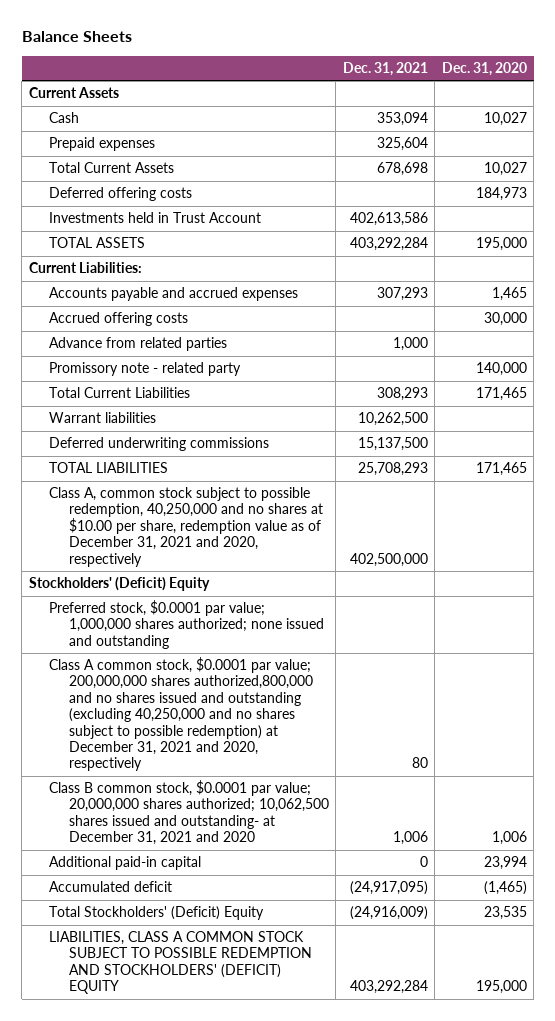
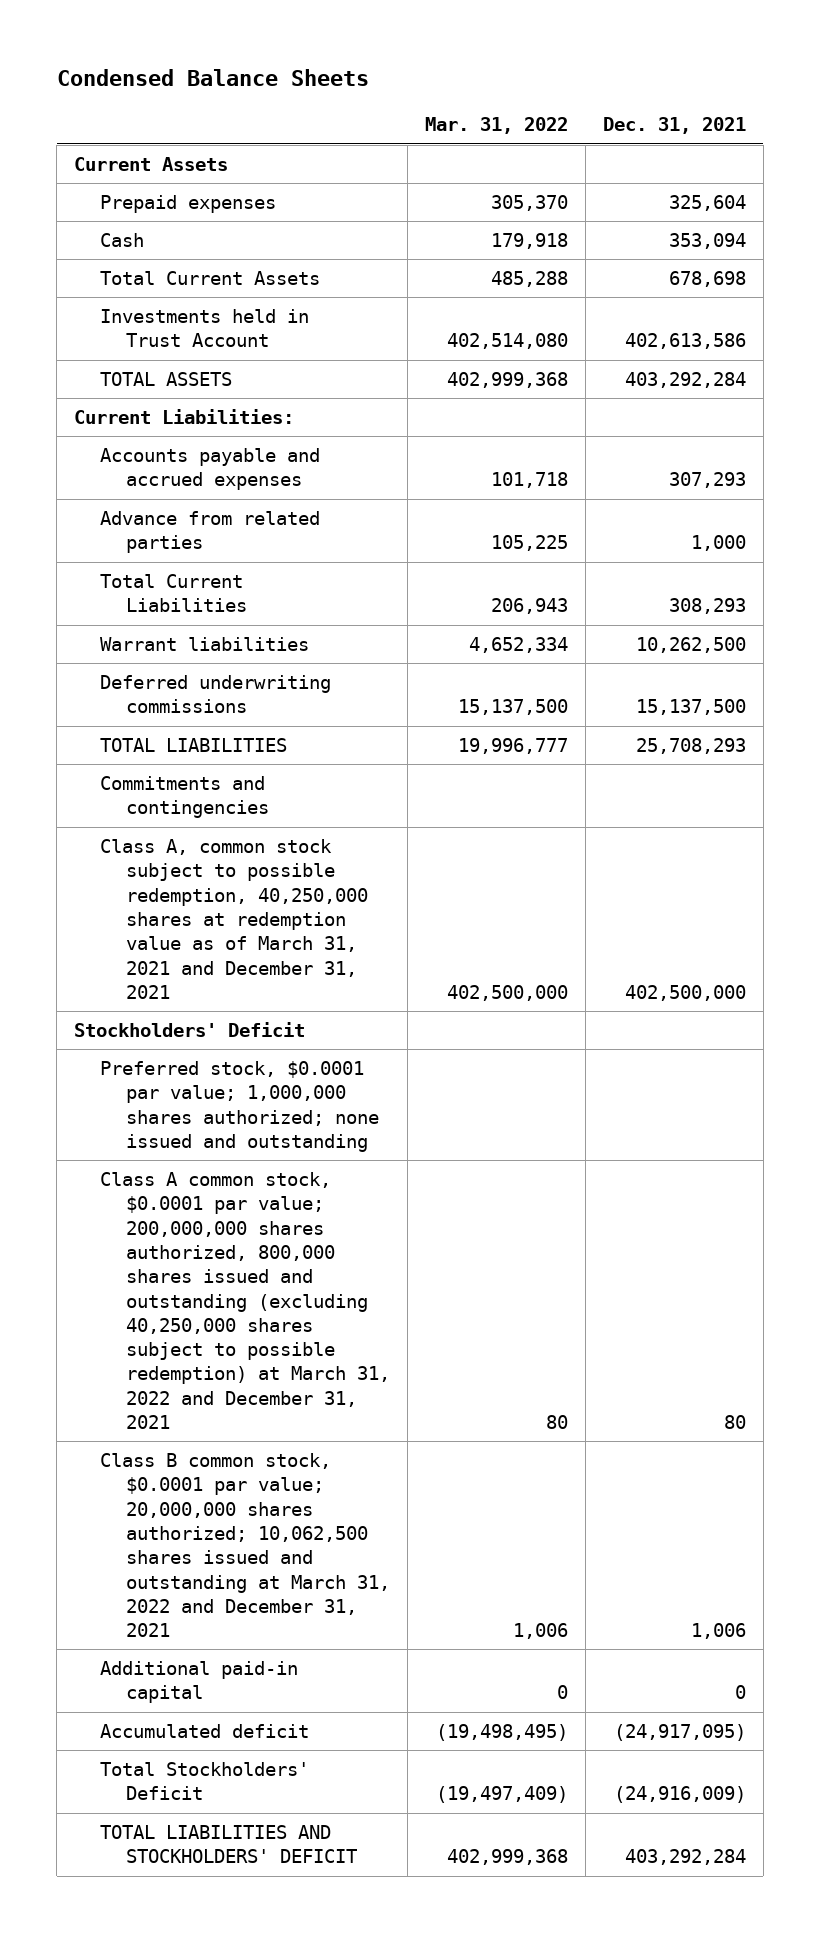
[21,31,132,43] Balance Sheets -> [56,69,369,87] Condensed Balance Sheets
[441,61,527,76] Dec. 31, 2020 -> none
none -> [424,117,568,135] Mar. 31, 2022
[48,112,79,124] Cash -> [99,233,144,248] Cash
[48,187,192,202] Deferred offering costs -> none
[48,312,188,327] Accrued offering costs -> none
[48,362,241,377] Promissory note - related party -> none
none -> [99,776,269,819] Commitments and contingencies
[48,487,323,567] Class A, common stock subject to possible redemption, 40,250,000 and no shares at $10.00 per share, redemption value as of December 31, 2021 and 2020, respectively -> [99,839,368,999] Class A, common stock subject to possible redemption, 40,250,000 shares at redemption value as of March 31, 2021 and December 31, 2021
[28,577,210,592] Stockholders' (Deficit) Equity -> [74,1022,306,1038] Stockholders' Deficit
[48,657,313,772] Class A common stock, $0.0001 par value; 200,000,000 shares authorized,800,000 and no shares issued and outstanding (excluding 40,250,000 and no shares subject to possible redemption) at December 31, 2021 and 2020, respectively -> [99,1172,390,1429] Class A common stock, $0.0001 par value; 200,000,000 shares authorized, 800,000 shares issued and outstanding (excluding 40,250,000 shares subject to possible redemption) at March 31, 2022 and December 31, 2021
[48,780,329,846] Class B common stock, $0.0001 par value; 20,000,000 shares authorized; 10,062,500 shares issued and outstanding- at December 31, 2021 and 2020 -> [99,1453,390,1638] Class B common stock, $0.0001 par value; 20,000,000 shares authorized; 10,062,500 shares issued and outstanding at March 31, 2022 and December 31, 2021
[48,906,264,921] Total Stockholders' (Deficit) Equity -> [99,1762,309,1801] Total Stockholders' Deficit
[48,931,312,995] LIABILITIES, CLASS A COMMON STOCK SUBJECT TO POSSIBLE REDEMPTION AND STOCKHOLDERS' (DEFICIT) EQUITY -> [99,1825,357,1864] TOTAL LIABILITIES AND STOCKHOLDERS' DEFICIT

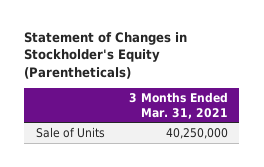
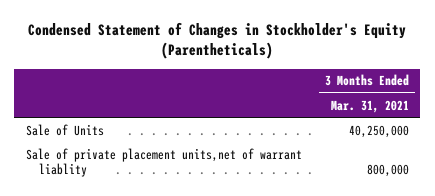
[24,31,188,79] Statement of Changes in Stockholder's Equity (Parentheticals) -> [28,21,407,60] Condensed Statement of Changes in Stockholder's Equity (Parentheticals)
none -> [25,147,302,178] Sale of private placement units,net of warrant liablity

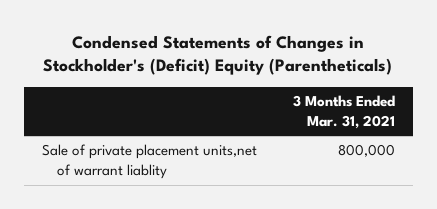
[28,21,407,60] Condensed Statement of Changes in Stockholder's Equity (Parentheticals) -> [43,34,393,76] Condensed Statements of Changes in Stockholder's (Deficit) Equity (Parentheticals)
[25,123,104,136] Sale of Units -> none

